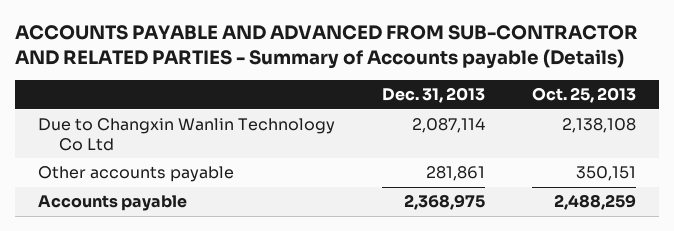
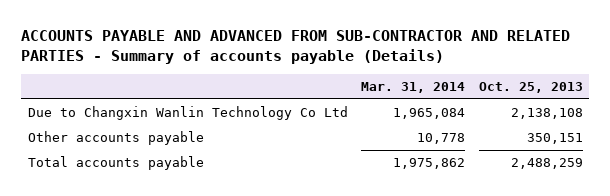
[14,25,638,70] ACCOUNTS PAYABLE AND ADVANCED FROM SUB-CONTRACTOR AND RELATED PARTIES - Summary of Accounts payable (Details) -> [20,29,570,64] ACCOUNTS PAYABLE AND ADVANCED FROM SUB-CONTRACTOR AND RELATED PARTIES - Summary of accounts payable (Details)
[381,87,485,104] Dec. 31, 2013 -> none
none -> [361,81,466,93] Mar. 31, 2014
[38,195,188,212] Accounts payable -> [27,156,204,171] Total accounts payable

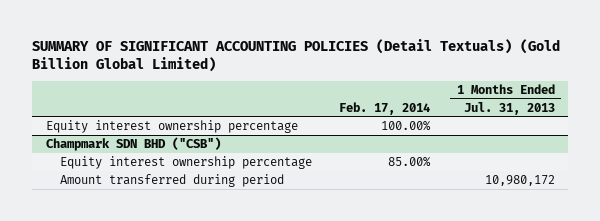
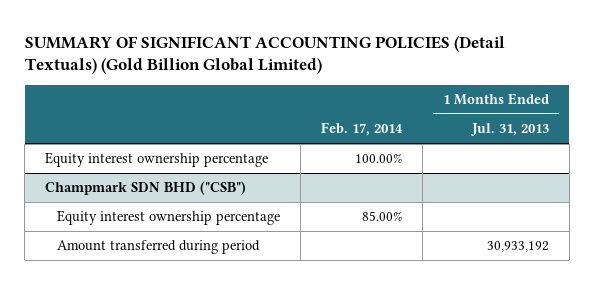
[484,175,555,187] 10,980,172 -> [486,241,549,253] 30,933,192

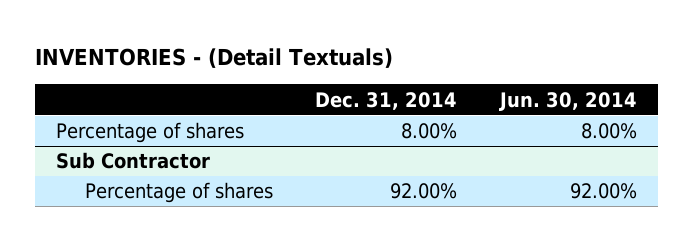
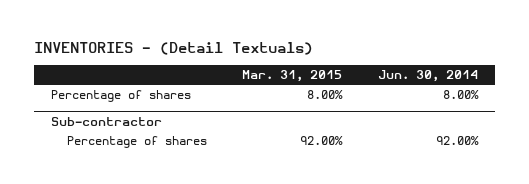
[315,91,458,110] Dec. 31, 2014 -> none
none -> [242,69,343,82] Mar. 31, 2015
[56,152,211,170] Sub Contractor -> [51,116,163,126] Sub-contractor

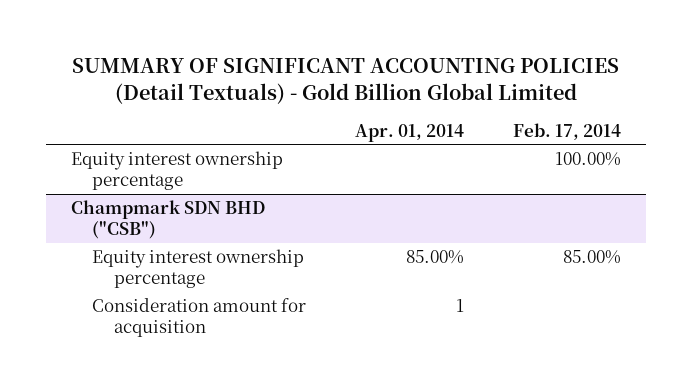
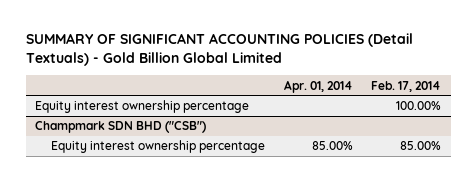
[92,297,307,338] Consideration amount for acquisition -> none

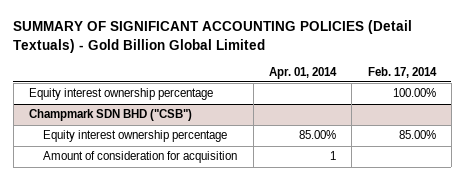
none -> [43,151,238,164] Amount of consideration for acquisition

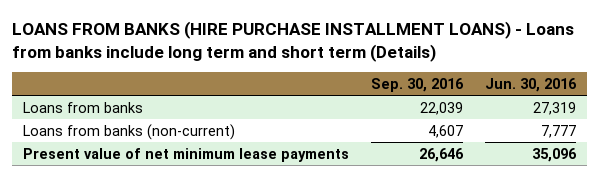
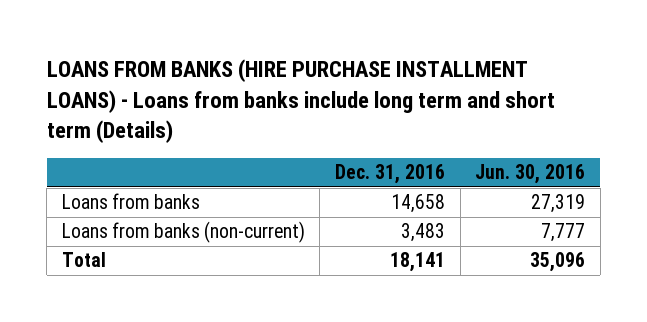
[371,77,465,92] Sep. 30, 2016 -> none
none -> [335,164,446,185] Dec. 31, 2016
[23,147,350,162] Present value of net minimum lease payments -> [61,252,106,268] Total

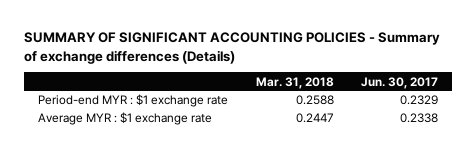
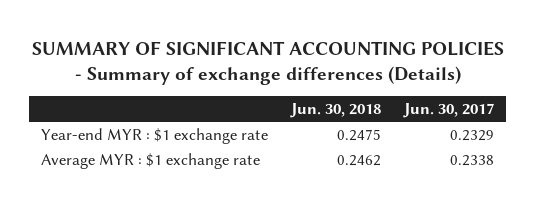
[255,76,334,89] Mar. 31, 2018 -> none
none -> [290,103,382,119] Jun. 30, 2018
[37,94,228,108] Period-end MYR : $1 exchange rate -> [40,127,268,144] Year-end MYR : $1 exchange rate

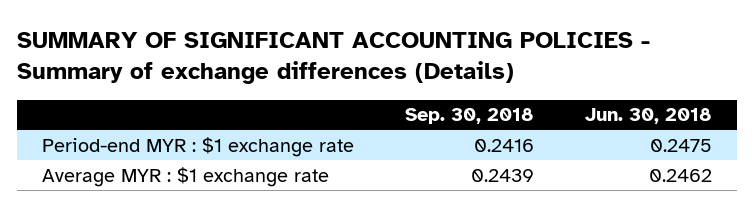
[403,103,495,119] Jun. 30, 2017 -> none
none -> [404,108,534,125] Sep. 30, 2018
[40,127,268,144] Year-end MYR : $1 exchange rate -> [41,136,354,157] Period-end MYR : $1 exchange rate

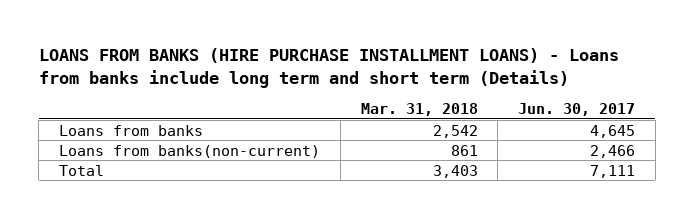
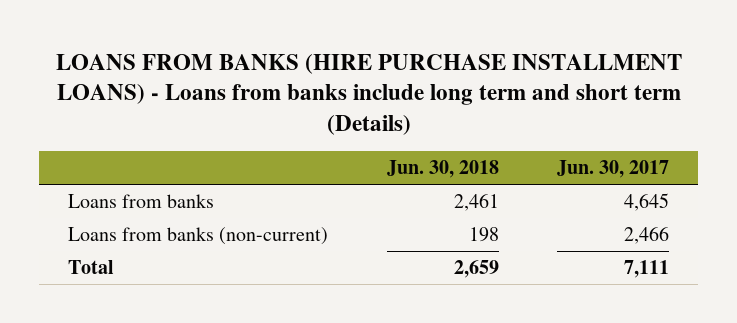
[360,102,478,116] Mar. 31, 2018 -> none
none -> [386,160,499,179] Jun. 30, 2018
[59,144,321,158] Loans from banks(non-current) -> [68,227,329,246] Loans from banks (non-current)

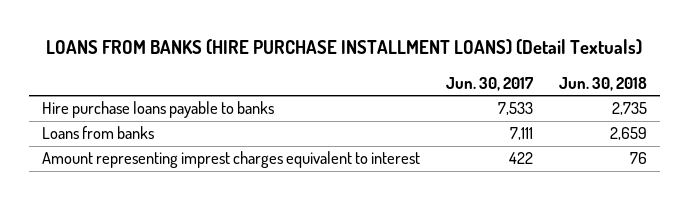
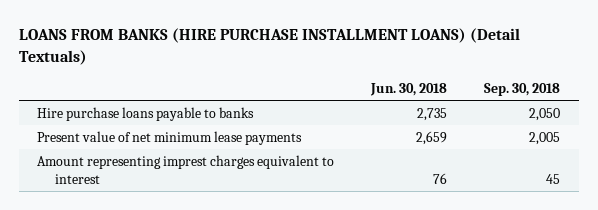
[445,76,534,91] Jun. 30, 2017 -> none
none -> [484,82,561,96] Sep. 30, 2018
[41,126,154,140] Loans from banks -> [37,130,303,145] Present value of net minimum lease payments

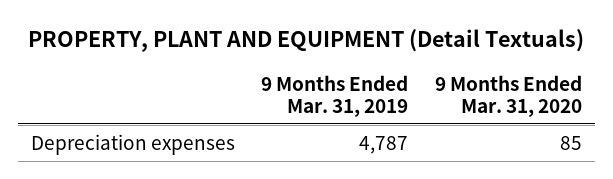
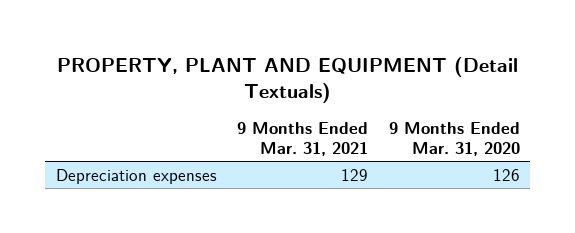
[261,74,409,117] 9 Months Ended Mar. 31, 2019 -> none
none -> [237,122,369,157] 9 Months Ended Mar. 31, 2021
[559,135,582,150] 85 -> [492,169,520,182] 126

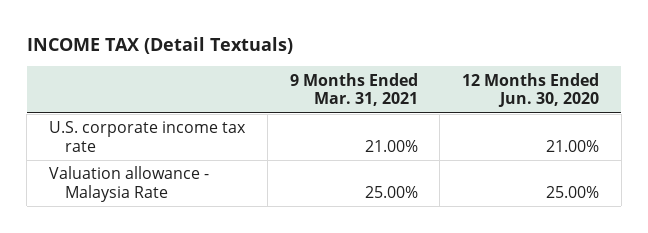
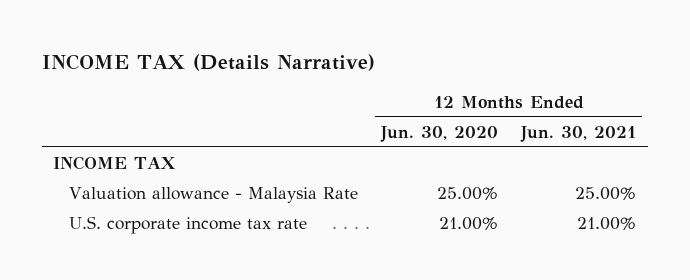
[26,36,293,54] INCOME TAX (Detail Textuals) -> [41,54,375,72] INCOME TAX (Details Narrative)
[289,72,418,107] 9 Months Ended Mar. 31, 2021 -> none
none -> [520,126,637,143] Jun. 30, 2021
none -> [53,156,177,171] INCOME TAX
[48,121,246,152] U.S. corporate income tax rate -> [69,216,308,235] U.S. corporate income tax rate

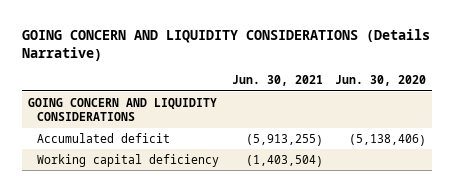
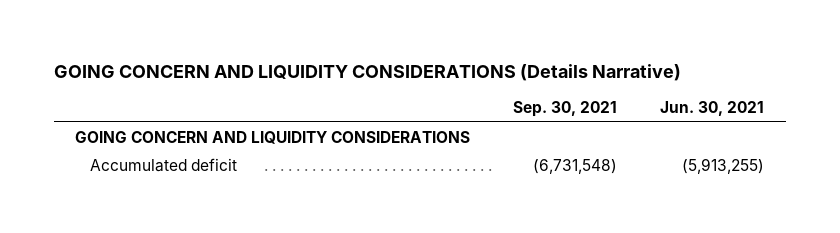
[335,75,427,87] Jun. 30, 2020 -> none
none -> [513,101,618,118] Sep. 30, 2021
[37,153,220,167] Working capital deficiency -> none

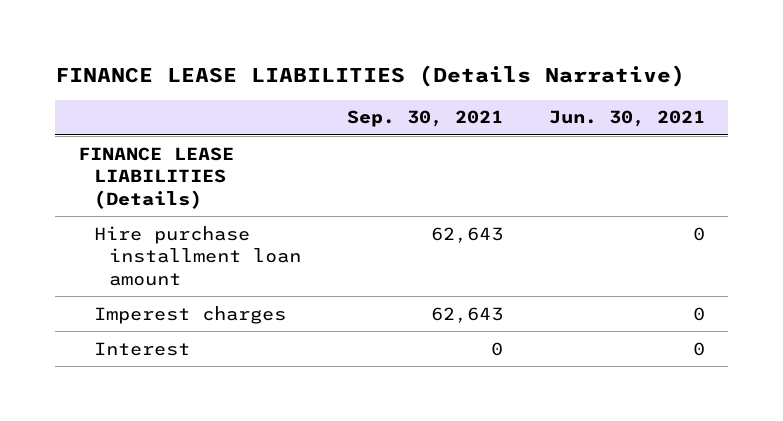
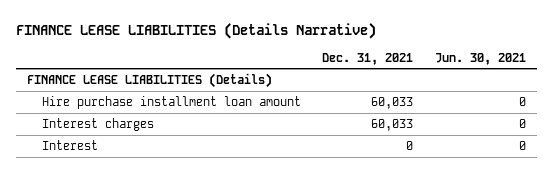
[347,110,504,128] Sep. 30, 2021 -> none
none -> [322,52,414,65] Dec. 31, 2021
[93,305,286,324] Imperest charges -> none
none -> [41,118,154,132] Interest charges

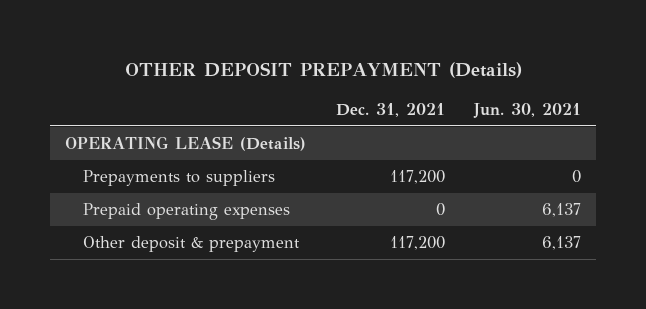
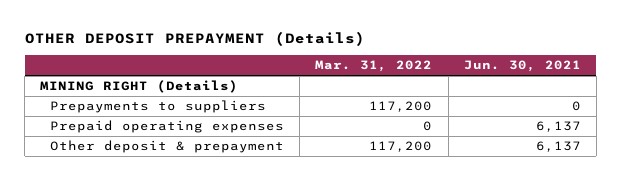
[335,103,445,118] Dec. 31, 2021 -> none
none -> [315,60,433,73] Mar. 31, 2022
[65,136,307,152] OPERATING LEASE (Details) -> [40,80,239,94] MINING RIGHT (Details)

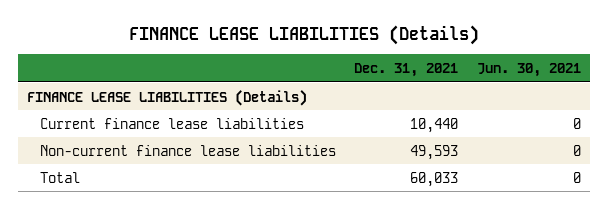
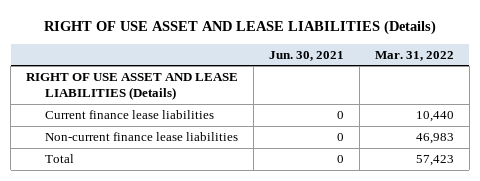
[129,25,480,46] FINANCE LEASE LIABILITIES (Details) -> [44,19,437,35] RIGHT OF USE ASSET AND LEASE LIABILITIES (Details)
[354,62,459,77] Dec. 31, 2021 -> none
none -> [374,50,454,61] Mar. 31, 2022
[27,89,308,106] FINANCE LEASE LIABILITIES (Details) -> [26,73,239,100] RIGHT OF USE ASSET AND LEASE LIABILITIES (Details)

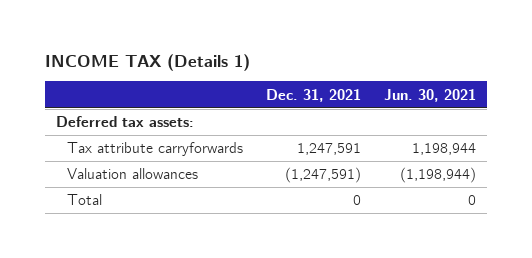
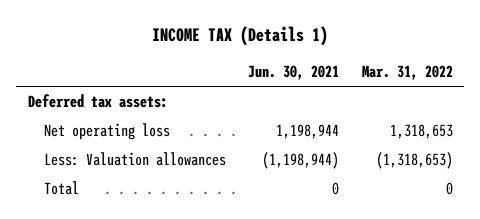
[266,88,362,102] Dec. 31, 2021 -> none
none -> [361,65,453,81] Mar. 31, 2022
[67,142,244,157] Tax attribute carryforwards -> [43,123,170,141] Net operating loss
[67,168,199,180] Valuation allowances -> [43,152,226,167] Less: Valuation allowances

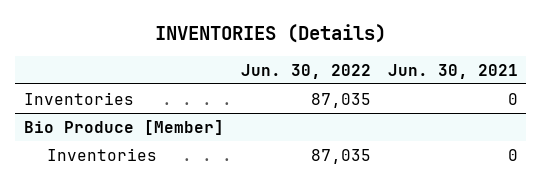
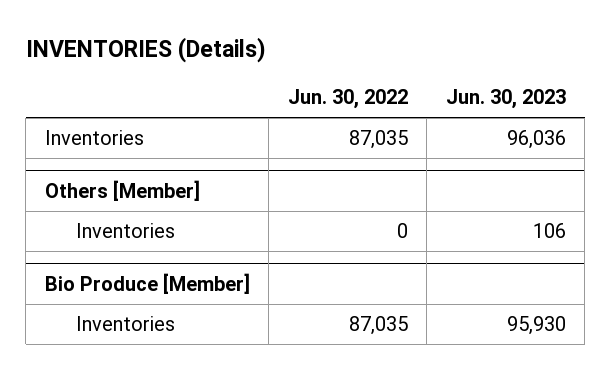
[387,63,518,79] Jun. 30, 2021 -> none
none -> [445,89,566,110] Jun. 30, 2023
none -> [44,179,200,201] Others [Member]
none -> [75,223,175,239] Inventories

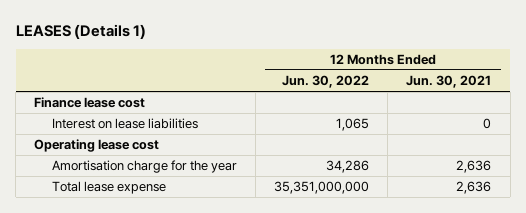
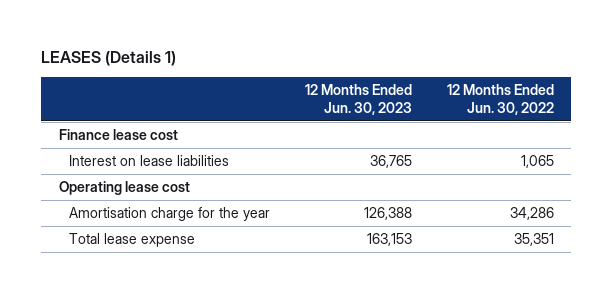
[406,75,492,89] Jun. 30, 2021 -> none
none -> [304,84,412,116] 12 Months Ended Jun. 30, 2023
[274,181,370,195] 35,351,000,000 -> [513,233,554,247] 35,351

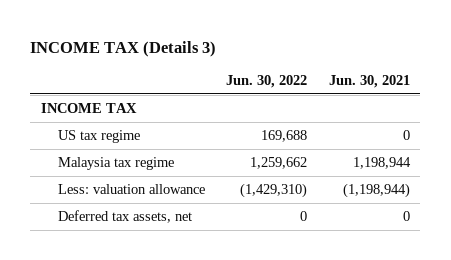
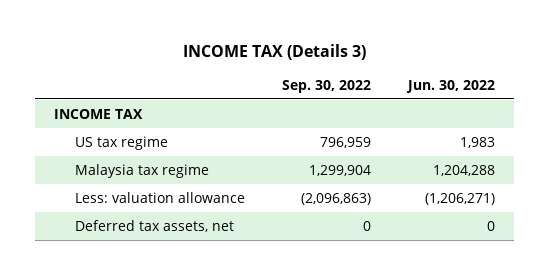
[328,75,410,89] Jun. 30, 2021 -> none
none -> [282,79,372,93] Sep. 30, 2022
[261,130,308,143] 169,688 -> [460,137,496,149] 1,983
[250,157,308,170] 1,259,662 -> [433,165,496,177] 1,204,288
[240,183,308,199] (1,429,310) -> [425,193,496,206] (1,206,271)

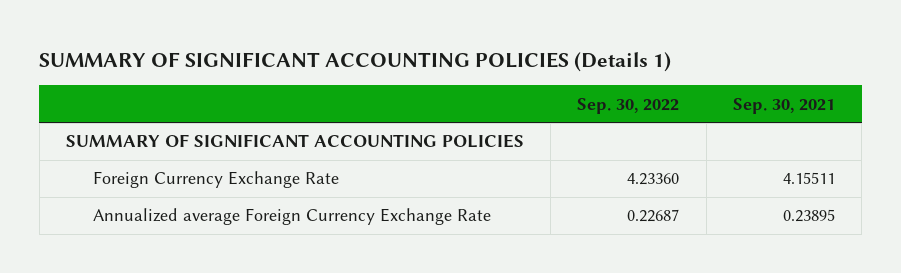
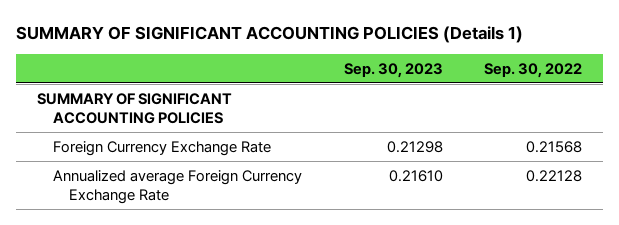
[732,97,835,114] Sep. 30, 2021 -> none
none -> [343,62,443,78] Sep. 30, 2023
[627,173,680,186] 4.23360 -> [526,140,583,153] 0.21568
[627,209,680,223] 0.22687 -> [526,169,583,182] 0.22128

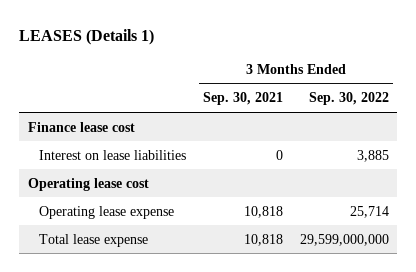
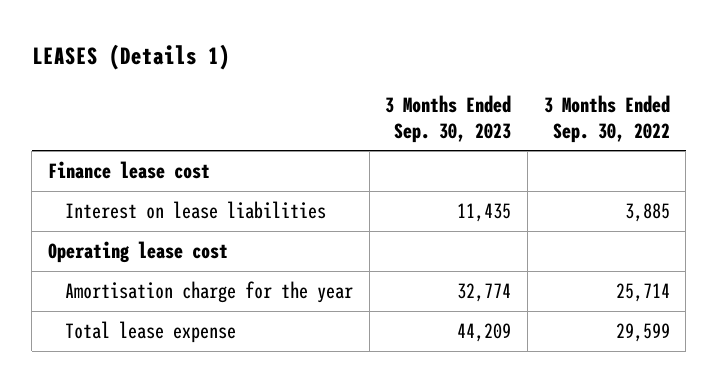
[202,92,283,106] Sep. 30, 2021 -> none
none -> [385,94,512,143] 3 Months Ended Sep. 30, 2023
[39,205,175,219] Operating lease expense -> [65,281,354,304] Amortisation charge for the year
[299,233,389,246] 29,599,000,000 -> [615,323,670,343] 29,599

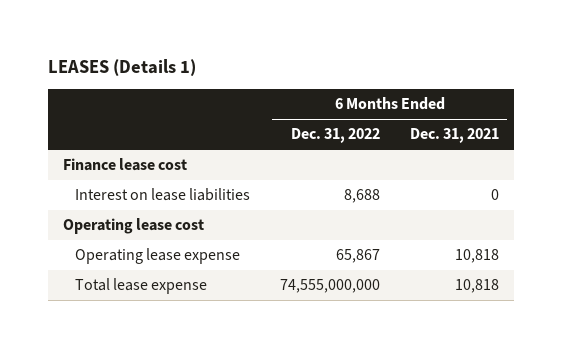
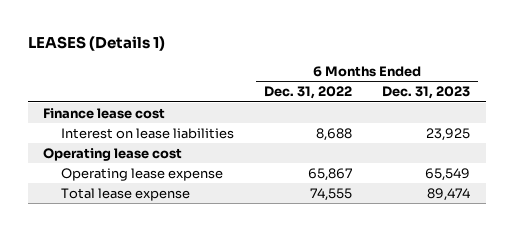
[410,128,500,144] Dec. 31, 2021 -> none
none -> [382,86,471,100] Dec. 31, 2023
[279,279,380,294] 74,555,000,000 -> [310,188,353,202] 74,555

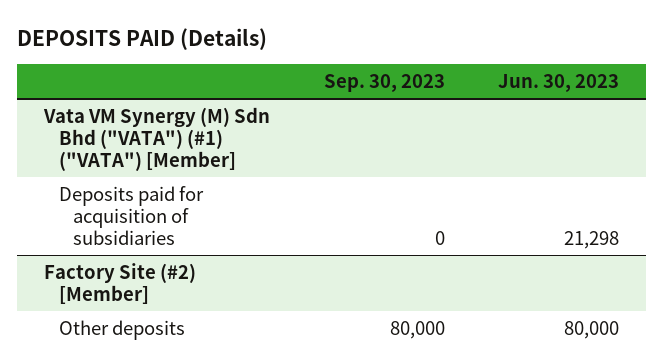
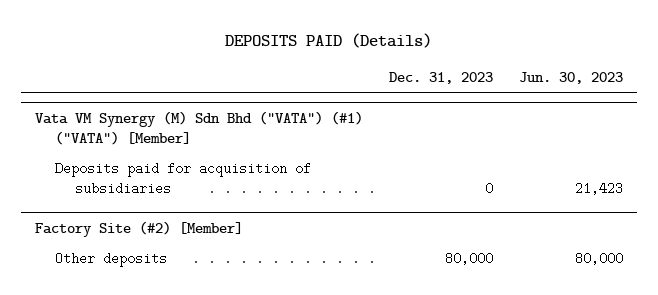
[323,73,445,92] Sep. 30, 2023 -> none
none -> [388,71,493,84] Dec. 31, 2023
[564,230,620,249] 21,298 -> [575,181,624,195] 21,423

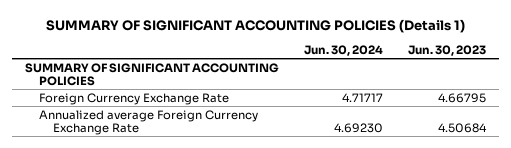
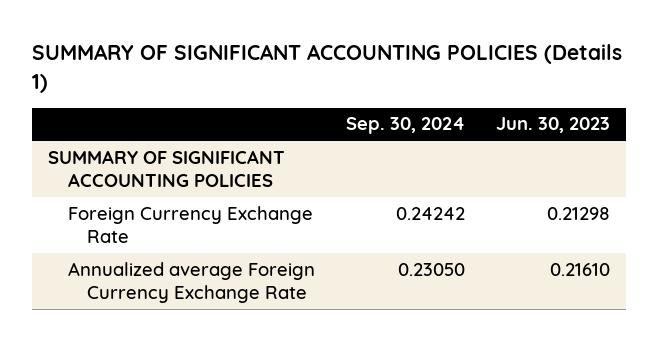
[304,45,384,57] Jun. 30, 2024 -> none
none -> [345,117,465,135] Sep. 30, 2024
[438,92,487,103] 4.66795 -> [547,206,611,220] 0.21298
[438,122,488,133] 4.50684 -> [550,262,611,276] 0.21610

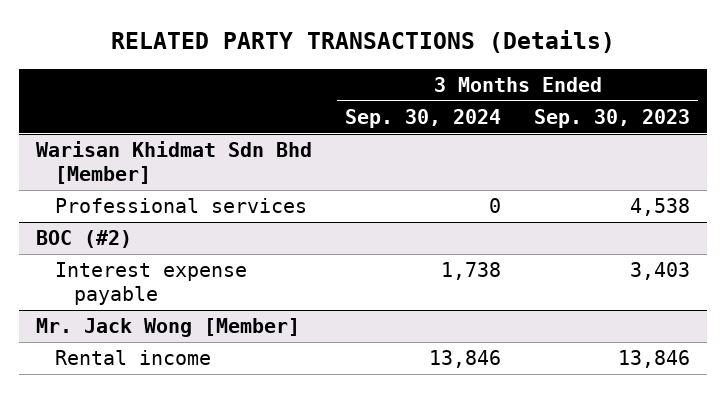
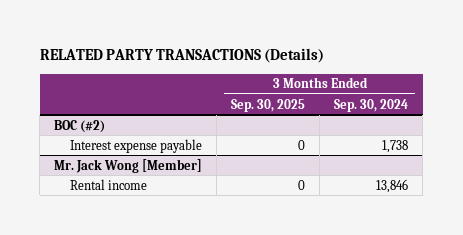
[534,108,691,128] Sep. 30, 2023 -> none
none -> [231,98,306,112] Sep. 30, 2025
[35,141,312,185] Warisan Khidmat Sdn Bhd [Member] -> none
[54,198,307,214] Professional services -> none

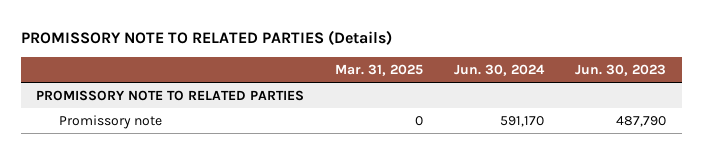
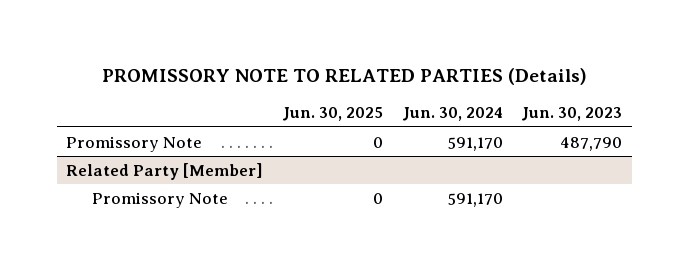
[335,63,424,76] Mar. 31, 2025 -> none
none -> [282,107,384,122] Jun. 30, 2025
[36,90,305,102] PROMISSORY NOTE TO RELATED PARTIES -> none
[58,115,162,130] Promissory note -> [66,135,203,152] Promissory Note
none -> [66,162,264,180] Related Party [Member]
none -> [92,191,229,208] Promissory Note

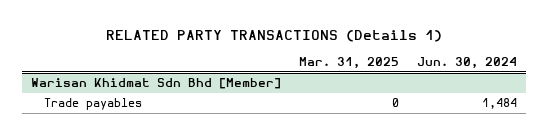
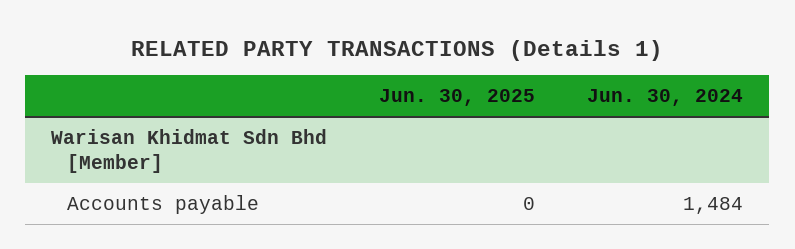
[299,56,400,69] Mar. 31, 2025 -> none
none -> [379,89,536,107] Jun. 30, 2025
[43,98,142,111] Trade payables -> [66,194,259,214] Accounts payable

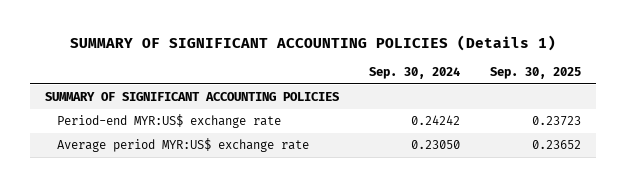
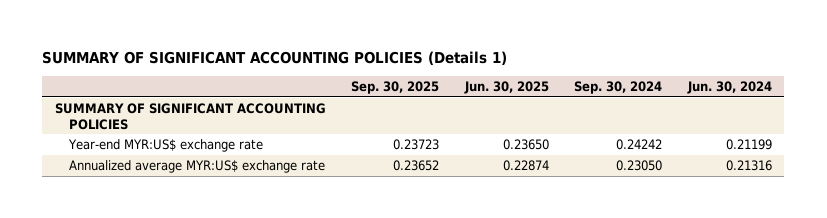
none -> [463,80,549,94] Jun. 30, 2025
none -> [686,80,772,94] Jun. 30, 2024
[57,113,282,128] Period-end MYR:US$ exchange rate -> [67,139,263,153] Year-end MYR:US$ exchange rate
[57,137,310,152] Average period MYR:US$ exchange rate -> [68,160,325,174] Annualized average MYR:US$ exchange rate

